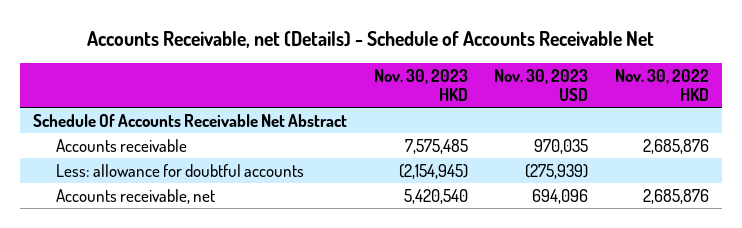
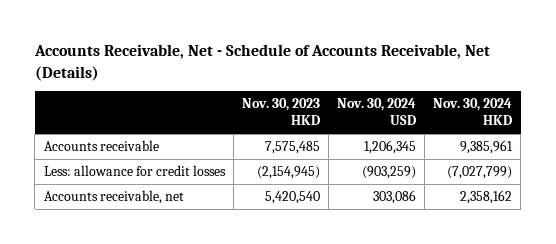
[87,31,655,49] Accounts Receivable, net (Details) - Schedule of Accounts Receivable Net -> [33,44,490,81] Accounts Receivable, Net - Schedule of Accounts Receivable, Net (Details)
[494,68,589,102] Nov. 30, 2023 USD -> none
[615,68,710,102] Nov. 30, 2022 HKD -> none
none -> [336,98,416,126] Nov. 30, 2024 USD
none -> [433,98,513,126] Nov. 30, 2024 HKD
[33,113,348,127] Schedule Of Accounts Receivable Net Abstract -> none
[55,163,304,177] Less: allowance for doubtful accounts -> [43,165,226,177] Less: allowance for credit losses

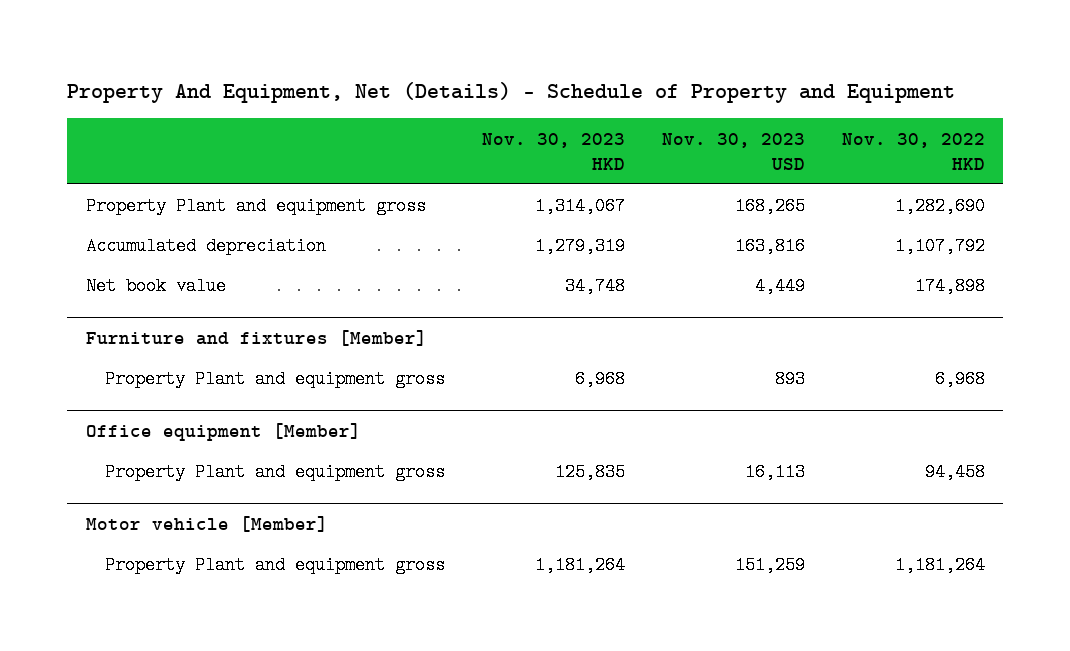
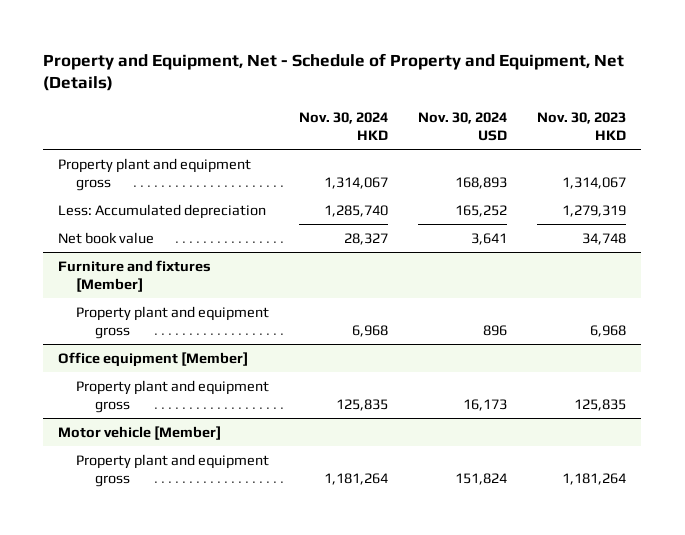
[67,82,956,104] Property And Equipment, Net (Details) - Schedule of Property and Equipment -> [43,52,625,92] Property and Equipment, Net - Schedule of Property and Equipment, Net (Details)
[661,132,805,170] Nov. 30, 2023 USD -> none
[841,132,985,170] Nov. 30, 2022 HKD -> none
none -> [299,111,389,140] Nov. 30, 2024 HKD
none -> [418,111,508,141] Nov. 30, 2024 USD
[85,197,426,216] Property Plant and equipment gross -> [58,157,252,191] Property plant and equipment gross
[85,237,326,256] Accumulated depreciation -> [58,203,267,219] Less: Accumulated depreciation
[105,370,446,389] Property Plant and equipment gross -> [76,305,270,339] Property plant and equipment gross
[105,463,446,482] Property Plant and equipment gross -> [76,379,270,413] Property plant and equipment gross
[105,556,446,575] Property Plant and equipment gross -> [76,453,270,487] Property plant and equipment gross

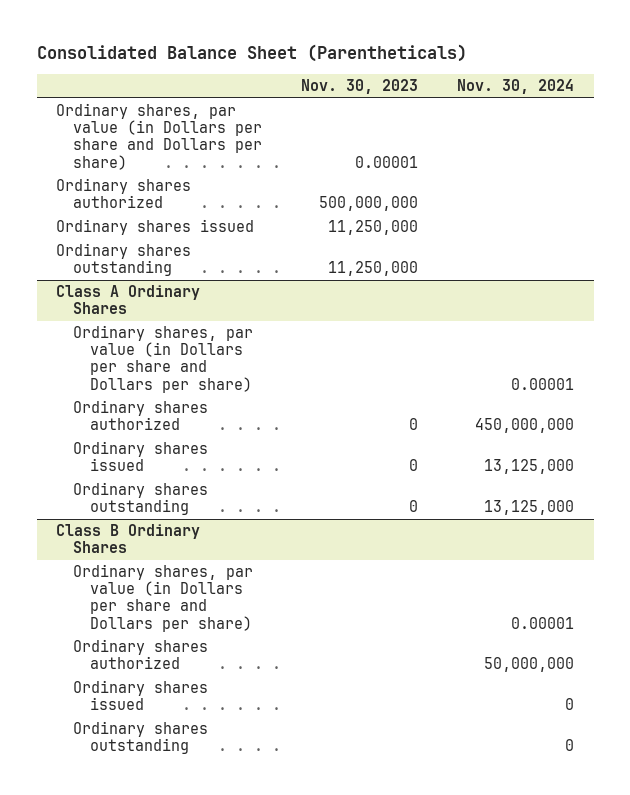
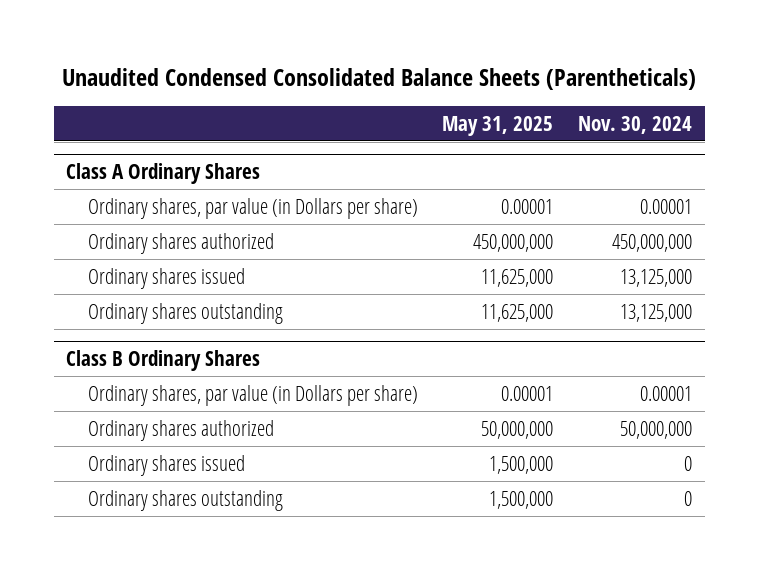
[36,44,467,63] Consolidated Balance Sheet (Parentheticals) -> [62,67,697,90] Unaudited Condensed Consolidated Balance Sheets (Parentheticals)
[301,78,419,94] Nov. 30, 2023 -> none
none -> [442,115,554,136] May 31, 2025
[56,103,262,170] Ordinary shares, par value (in Dollars per share and Dollars per share) -> none
[56,178,192,209] Ordinary shares authorized -> none
[56,219,255,236] Ordinary shares issued -> none
[56,243,192,277] Ordinary shares outstanding -> none
[72,325,253,393] Ordinary shares, par value (in Dollars per share and Dollars per share) -> [87,197,418,219] Ordinary shares, par value (in Dollars per share)
[72,564,253,632] Ordinary shares, par value (in Dollars per share and Dollars per share) -> [87,384,418,406] Ordinary shares, par value (in Dollars per share)

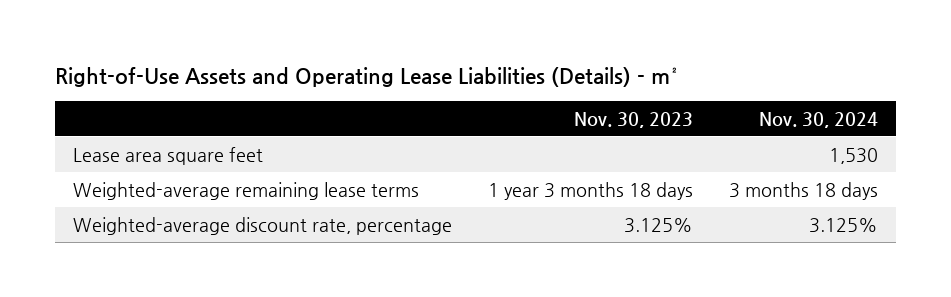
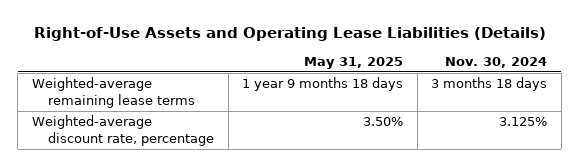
[55,67,680,88] Right-of-Use Assets and Operating Lease Liabilities (Details) - m² -> [33,26,546,41] Right-of-Use Assets and Operating Lease Liabilities (Details)
[574,111,694,128] Nov. 30, 2023 -> none
none -> [304,56,404,69] May 31, 2025
[73,146,264,165] Lease area square feet -> none

